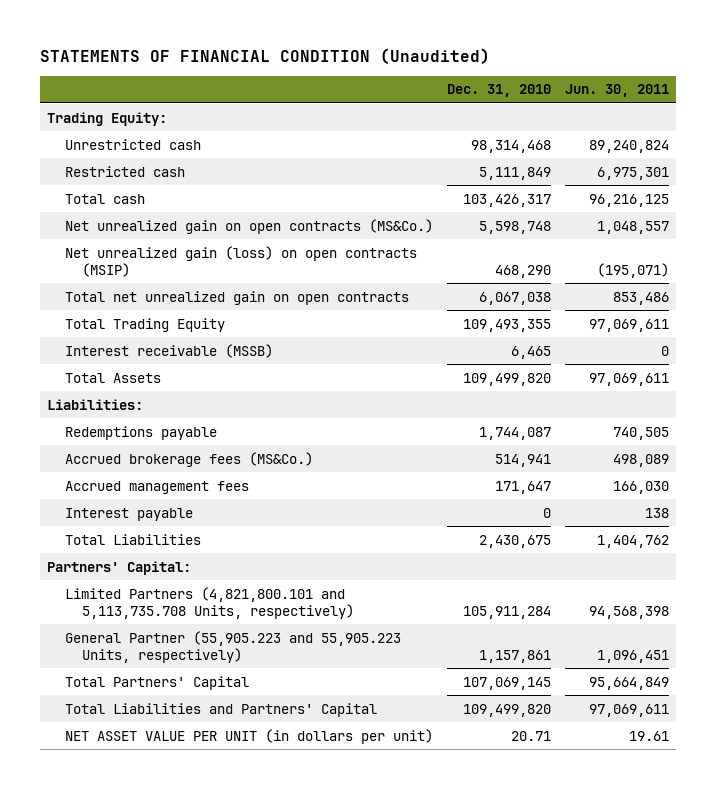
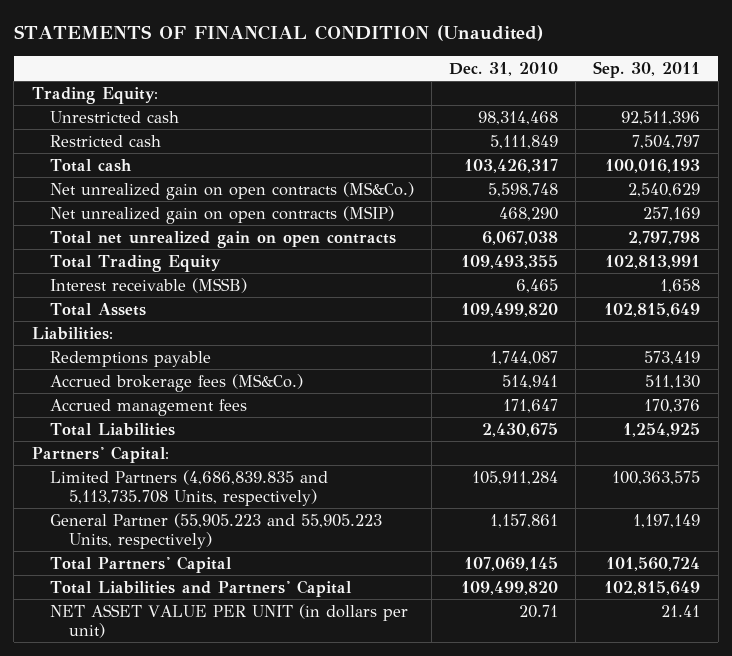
[564,84,669,98] Jun. 30, 2011 -> none
none -> [593,60,701,78] Sep. 30, 2011
[64,245,417,278] Net unrealized gain (loss) on open contracts (MSIP) -> [50,205,395,224] Net unrealized gain on open contracts (MSIP)
[64,507,193,521] Interest payable -> none
[64,586,355,620] Limited Partners (4,821,800.101 and 5,113,735.708 Units, respectively) -> [50,469,329,506] Limited Partners (4,686,839.835 and 5,113,735.708 Units, respectively)

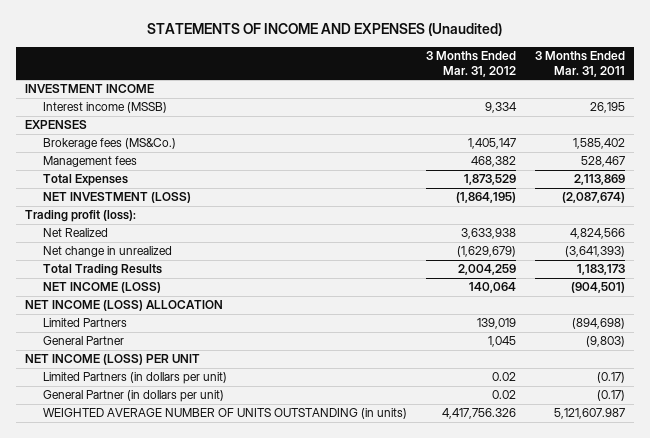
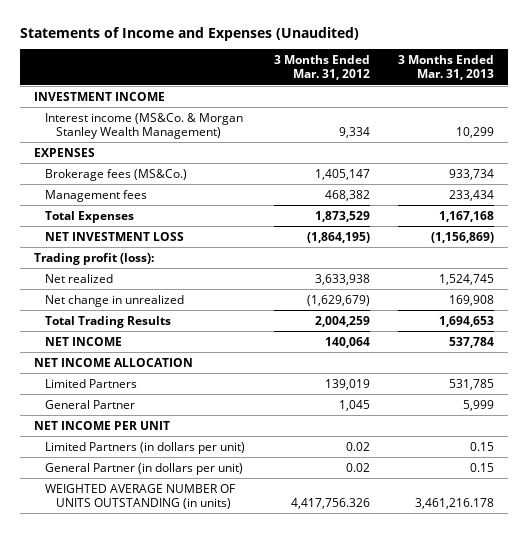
[147,23,503,37] STATEMENTS OF INCOME AND EXPENSES (Unaudited) -> [19,26,359,41] Statements of Income and Expenses (Unaudited)
[534,50,625,77] 3 Months Ended Mar. 31, 2011 -> none
none -> [398,55,495,80] 3 Months Ended Mar. 31, 2013
[43,102,168,114] Interest income (MSSB) -> [45,112,244,139] Interest income (MS&Co. & Morgan Stanley Wealth Management)
[43,192,192,204] NET INVESTMENT (LOSS) -> [45,231,185,241] NET INVESTMENT LOSS
[43,228,109,238] Net Realized -> [45,273,114,283] Net realized
[43,282,162,294] NET INCOME (LOSS) -> [45,336,123,346] NET INCOME
[25,300,224,312] NET INCOME (LOSS) ALLOCATION -> [33,357,193,367] NET INCOME ALLOCATION
[25,354,201,366] NET INCOME (LOSS) PER UNIT -> [33,420,170,430] NET INCOME PER UNIT

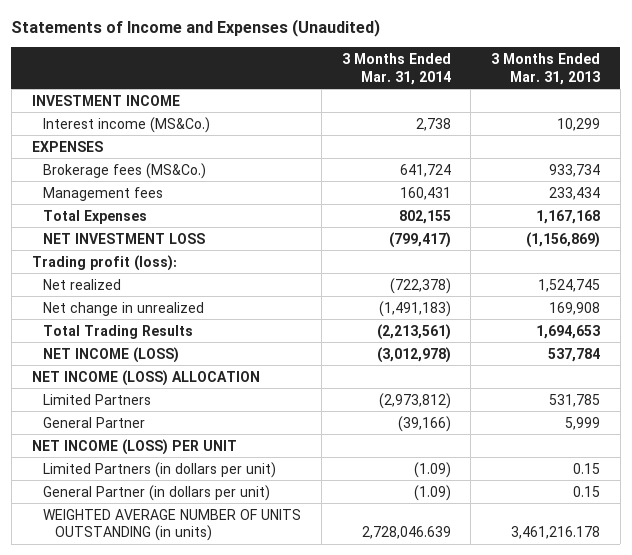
[273,55,370,80] 3 Months Ended Mar. 31, 2012 -> none
none -> [341,52,451,85] 3 Months Ended Mar. 31, 2014
[45,112,244,139] Interest income (MS&Co. & Morgan Stanley Wealth Management) -> [43,116,211,133] Interest income (MS&Co.)
[45,336,123,346] NET INCOME -> [43,346,180,363] NET INCOME (LOSS)
[33,357,193,367] NET INCOME ALLOCATION -> [31,369,260,386] NET INCOME (LOSS) ALLOCATION
[33,420,170,430] NET INCOME PER UNIT -> [31,438,237,455] NET INCOME (LOSS) PER UNIT

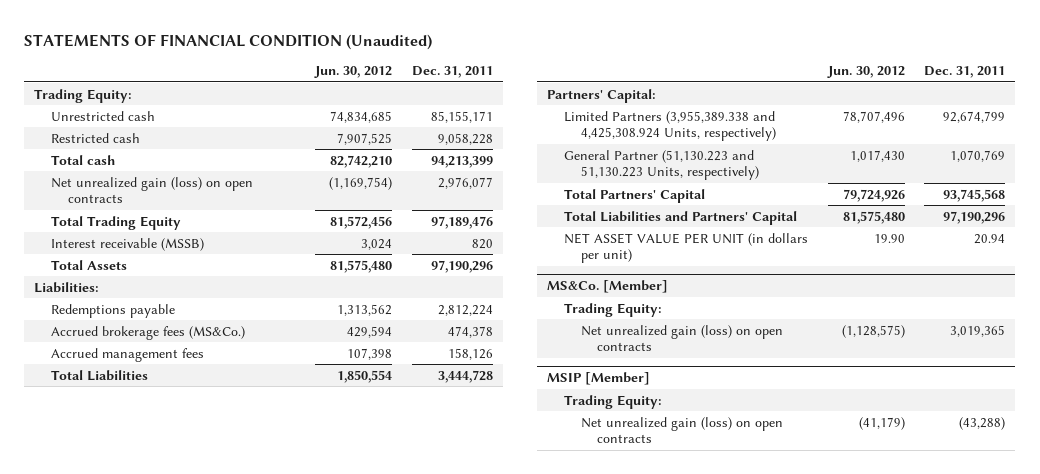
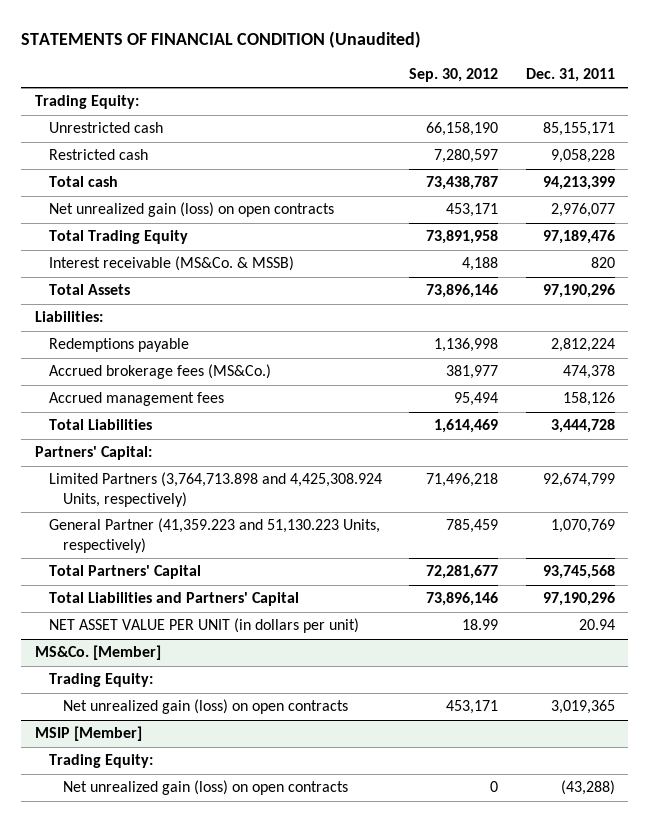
[313,66,392,79] Jun. 30, 2012 -> none
none -> [409,68,499,83] Sep. 30, 2012
[51,237,205,251] Interest receivable (MSSB) -> [48,256,294,272] Interest receivable (MS&Co. & MSSB)
[563,110,776,142] Limited Partners (3,955,389.338 and 4,425,308.924 Units, respectively) -> [48,472,382,508] Limited Partners (3,764,713.898 and 4,425,308.924 Units, respectively)
[563,149,759,181] General Partner (51,130.223 and 51,130.223 Units, respectively) -> [48,518,380,554] General Partner (41,359.223 and 51,130.223 Units, respectively)

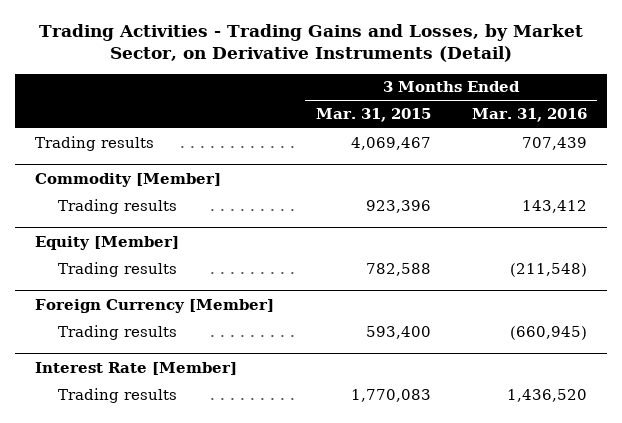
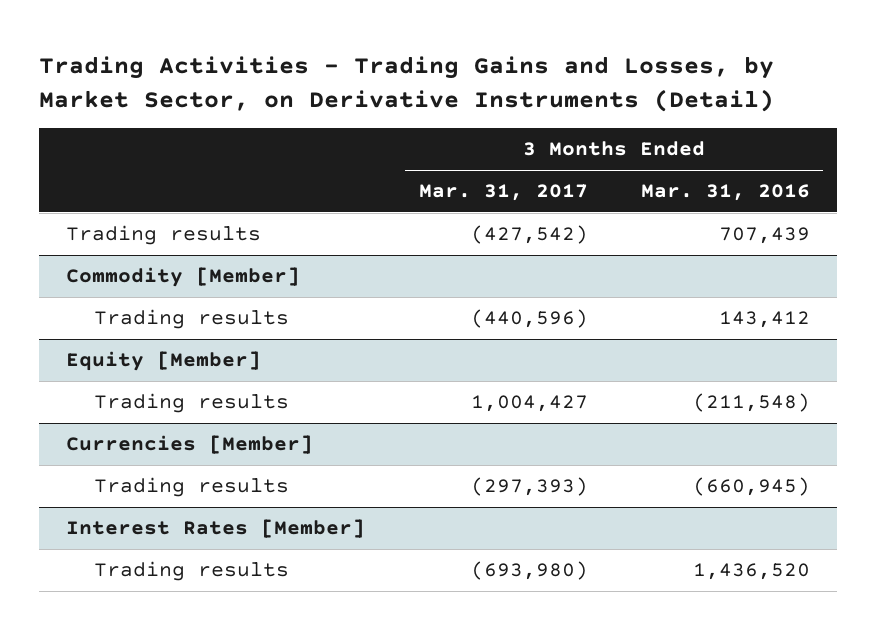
[315,108,431,123] Mar. 31, 2015 -> none
none -> [418,184,588,202] Mar. 31, 2017
[35,298,275,313] Foreign Currency [Member] -> [66,435,314,455] Currencies [Member]
[35,361,238,375] Interest Rate [Member] -> [66,519,366,539] Interest Rates [Member]

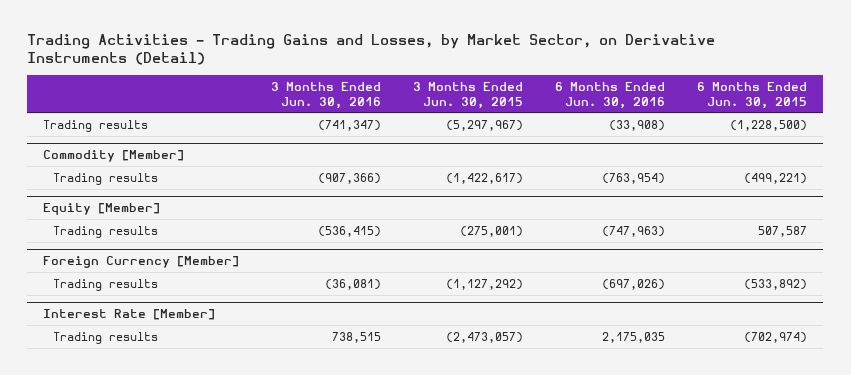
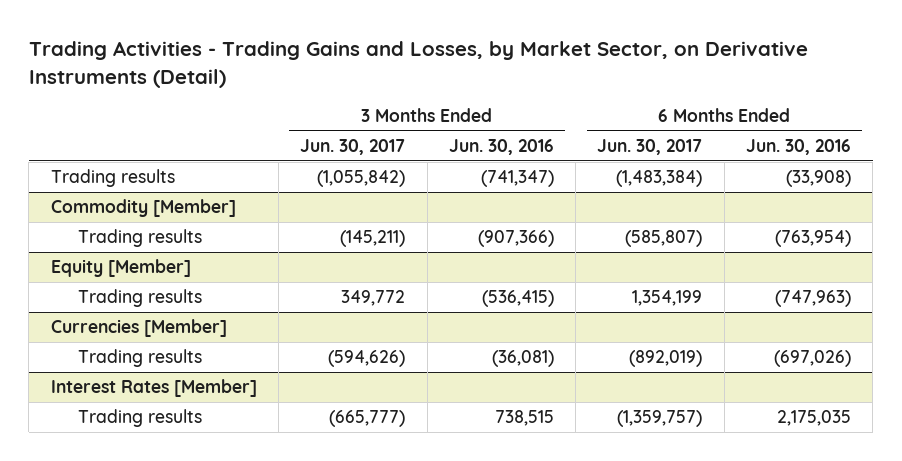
[413,81,524,109] 3 Months Ended Jun. 30, 2015 -> none
[697,81,808,109] 6 Months Ended Jun. 30, 2015 -> none
none -> [300,139,406,156] Jun. 30, 2017
none -> [597,139,703,156] Jun. 30, 2017
[43,256,240,269] Foreign Currency [Member] -> [50,319,227,338] Currencies [Member]
[43,309,216,321] Interest Rate [Member] -> [50,379,257,398] Interest Rates [Member]

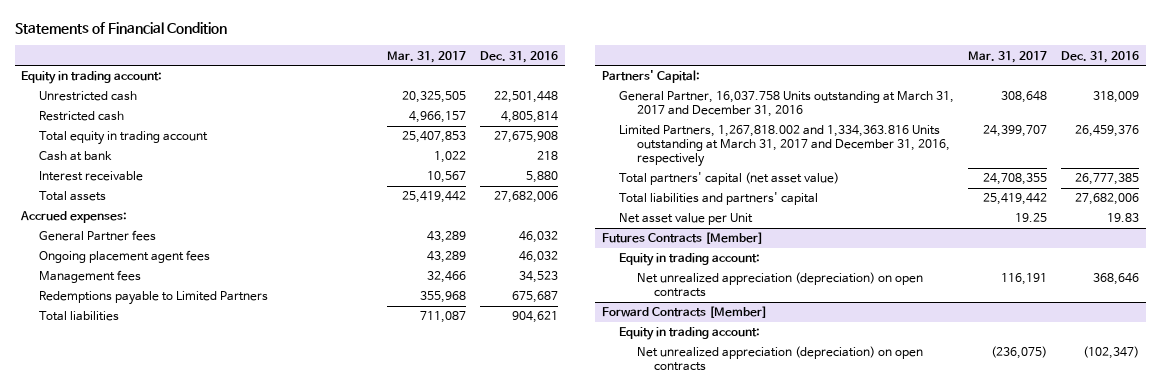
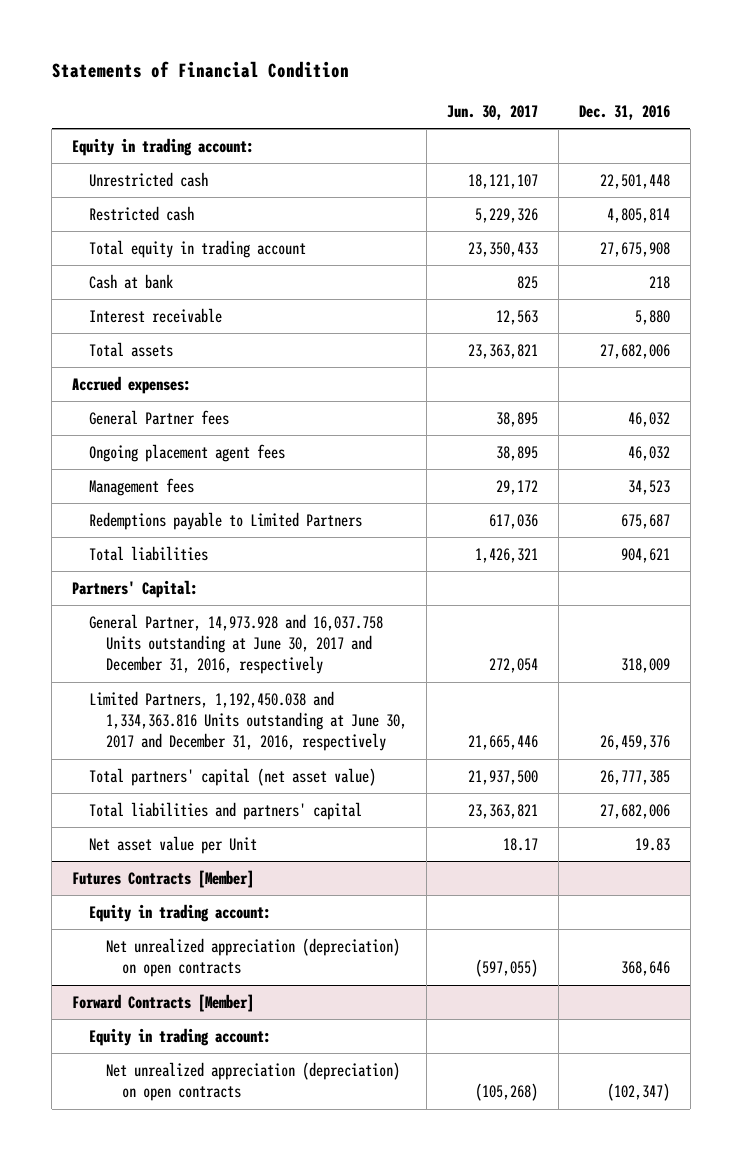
[387,50,467,63] Mar. 31, 2017 -> none
none -> [447,104,539,120] Jun. 30, 2017
[619,91,955,118] General Partner, 16,037.758 Units outstanding at March 31, 2017 and December 31, 2016 -> [88,613,383,675] General Partner, 14,973.928 and 16,037.758 Units outstanding at June 30, 2017 and December 31, 2016, respectively
[619,125,950,168] Limited Partners, 1,267,818.002 and 1,334,363.816 Units outstanding at March 31, 2017 and December 31, 2016, respectively -> [88,690,407,752] Limited Partners, 1,192,450.038 and 1,334,363.816 Units outstanding at June 30, 2017 and December 31, 2016, respectively

